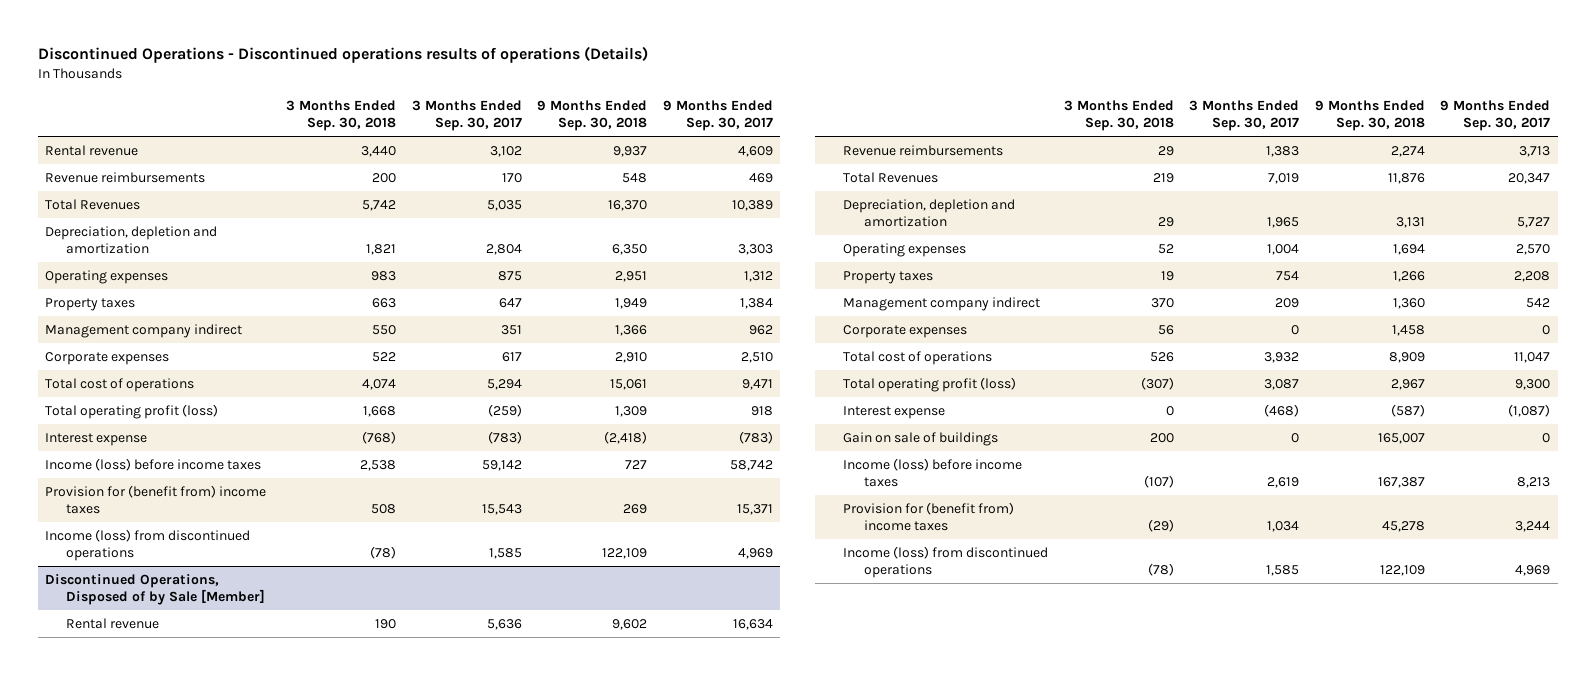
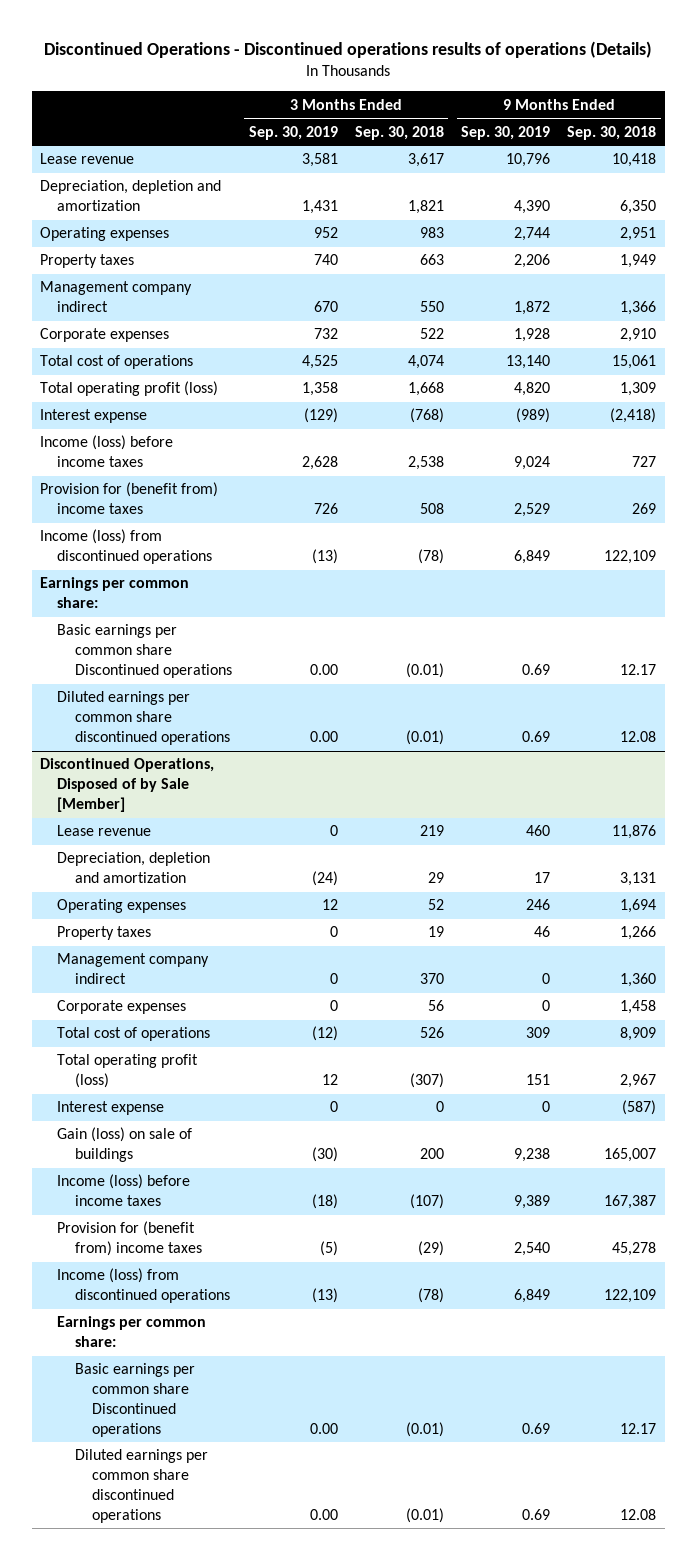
[411,100,522,131] 3 Months Ended Sep. 30, 2017 -> none
[662,100,773,131] 9 Months Ended Sep. 30, 2017 -> none
none -> [248,125,338,140] Sep. 30, 2019
none -> [461,125,551,140] Sep. 30, 2019
[45,171,206,183] Revenue reimbursements -> none
[45,198,141,210] Total Revenues -> none
[45,144,139,156] Rental revenue -> [40,153,135,165] Lease revenue
[361,145,397,157] 3,440 -> [407,153,444,168] 3,617
[613,145,648,157] 9,937 -> [612,153,657,168] 10,418
none -> [40,577,190,609] Earnings per common share:
none -> [57,624,232,679] Basic earnings per common share Discontinued operations
none -> [57,691,230,746] Diluted earnings per common share discontinued operations
[843,144,1004,156] Revenue reimbursements -> none
[843,171,939,183] Total Revenues -> none
[65,617,159,629] Rental revenue -> [57,825,152,837] Lease revenue
[375,618,397,629] 190 -> [419,825,444,837] 219
[612,618,648,630] 9,602 -> [612,825,657,840] 11,876
[843,431,999,446] Gain on sale of buildings -> [57,1127,193,1163] Gain (loss) on sale of buildings
none -> [57,1316,207,1348] Earnings per common share:
none -> [74,1363,195,1437] Basic earnings per common share Discontinued operations
none -> [74,1449,208,1523] Diluted earnings per common share discontinued operations

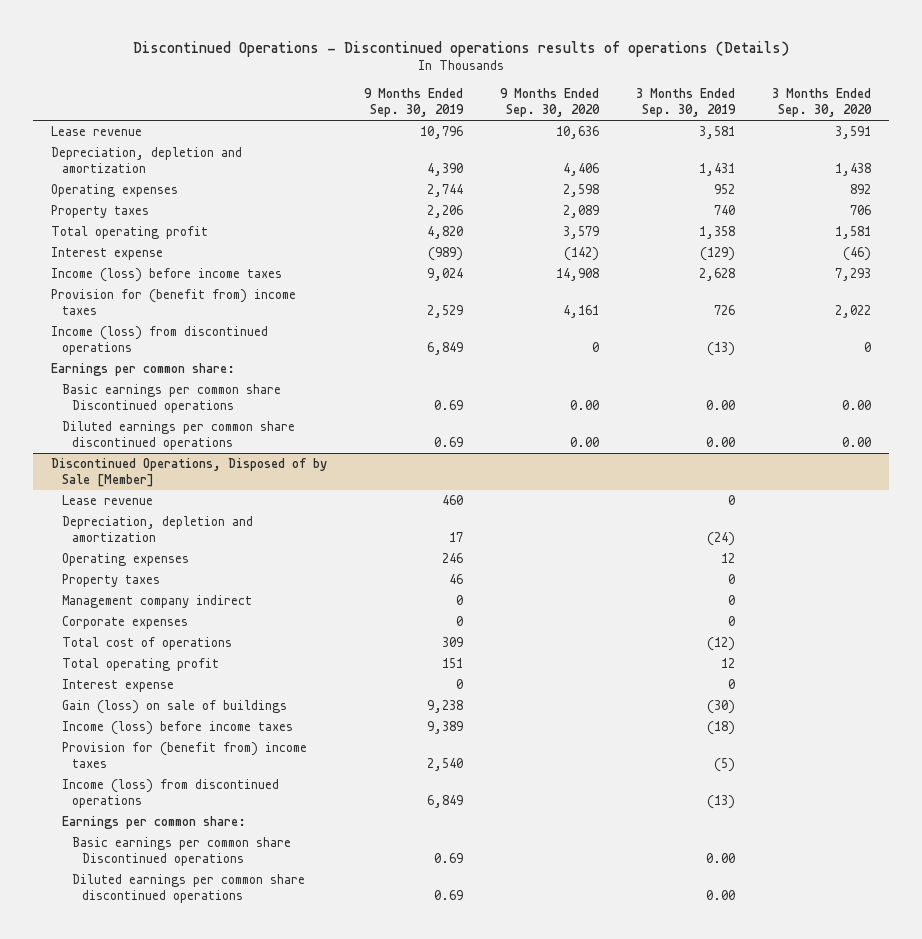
[354,125,444,140] Sep. 30, 2018 -> none
[567,125,657,140] Sep. 30, 2018 -> none
none -> [500,87,601,118] 9 Months Ended Sep. 30, 2020
none -> [771,87,872,118] 3 Months Ended Sep. 30, 2020
[40,281,193,313] Management company indirect -> none
[40,328,170,343] Corporate expenses -> none
[40,355,194,370] Total cost of operations -> none
[40,381,219,397] Total operating profit (loss) -> [51,225,209,239] Total operating profit
[57,1054,199,1089] Total operating profit (loss) -> [61,657,219,671] Total operating profit

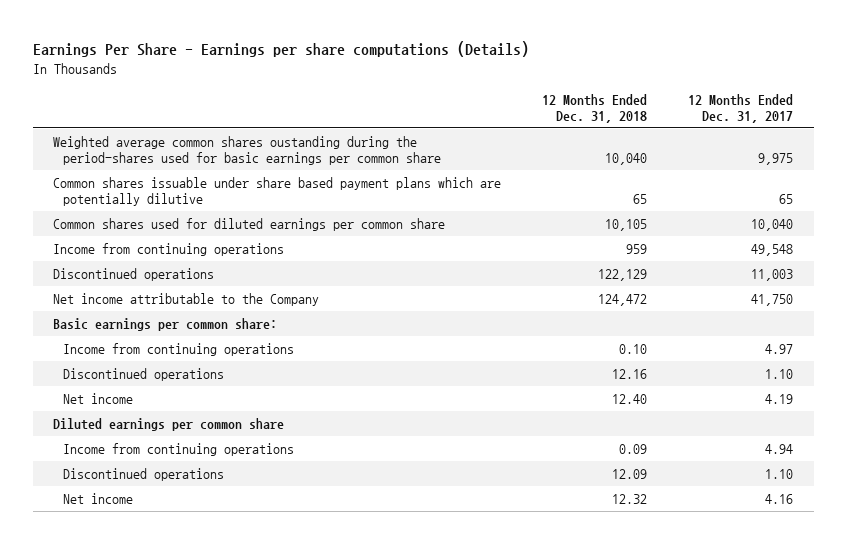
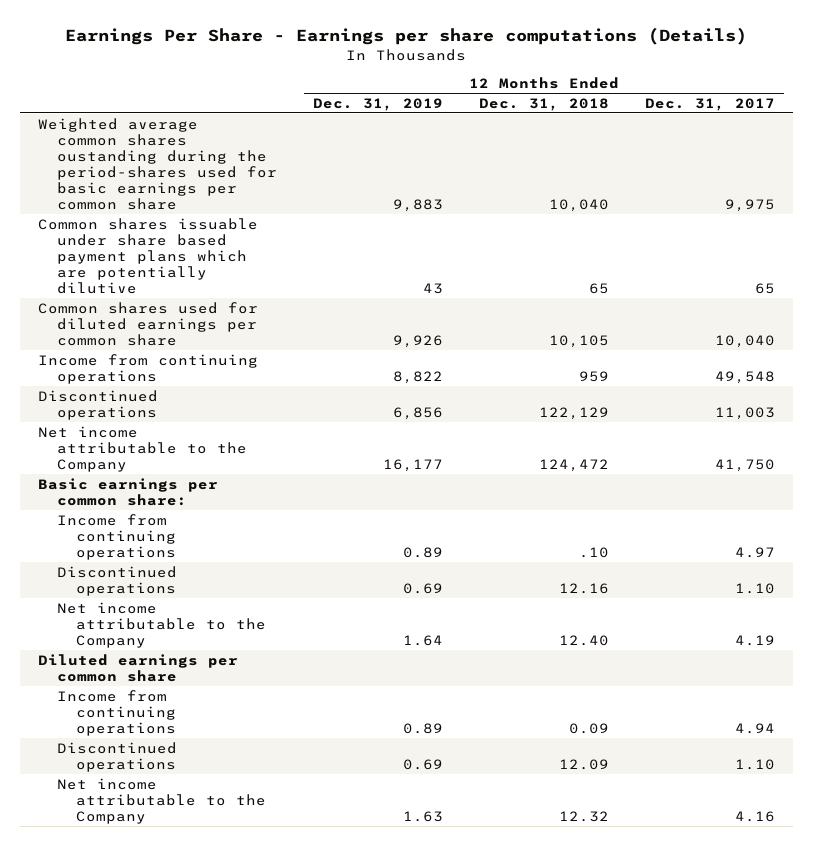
none -> [313,97,444,111] Dec. 31, 2019
[619,343,648,354] 0.10 -> [578,546,609,558] .10
[63,392,134,404] Net income -> [57,601,267,648] Net income attributable to the Company
[63,492,134,504] Net income -> [57,777,267,824] Net income attributable to the Company

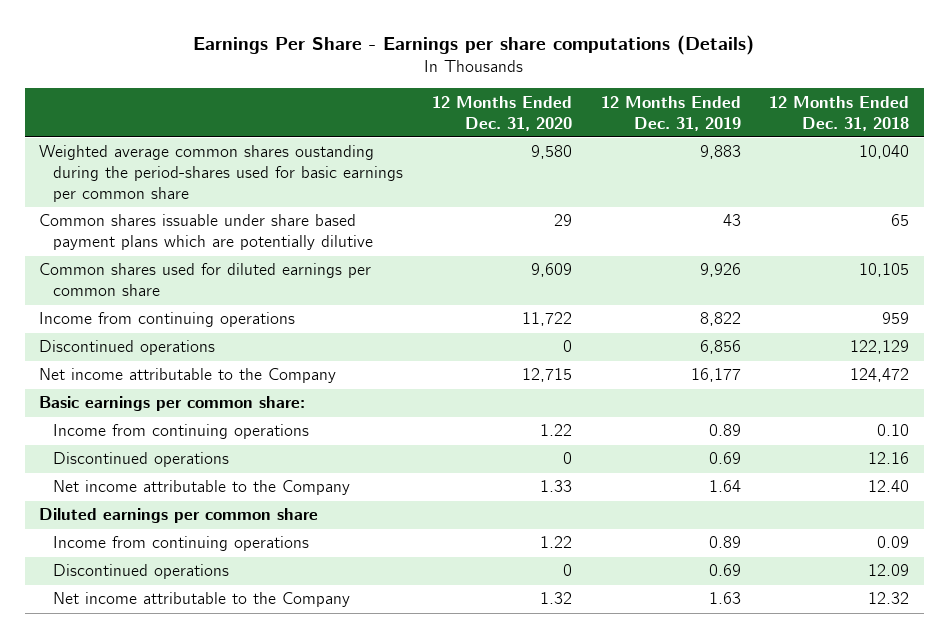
[644,97,775,111] Dec. 31, 2017 -> none
none -> [431,95,572,131] 12 Months Ended Dec. 31, 2020
[578,546,609,558] .10 -> [877,424,910,437] 0.10

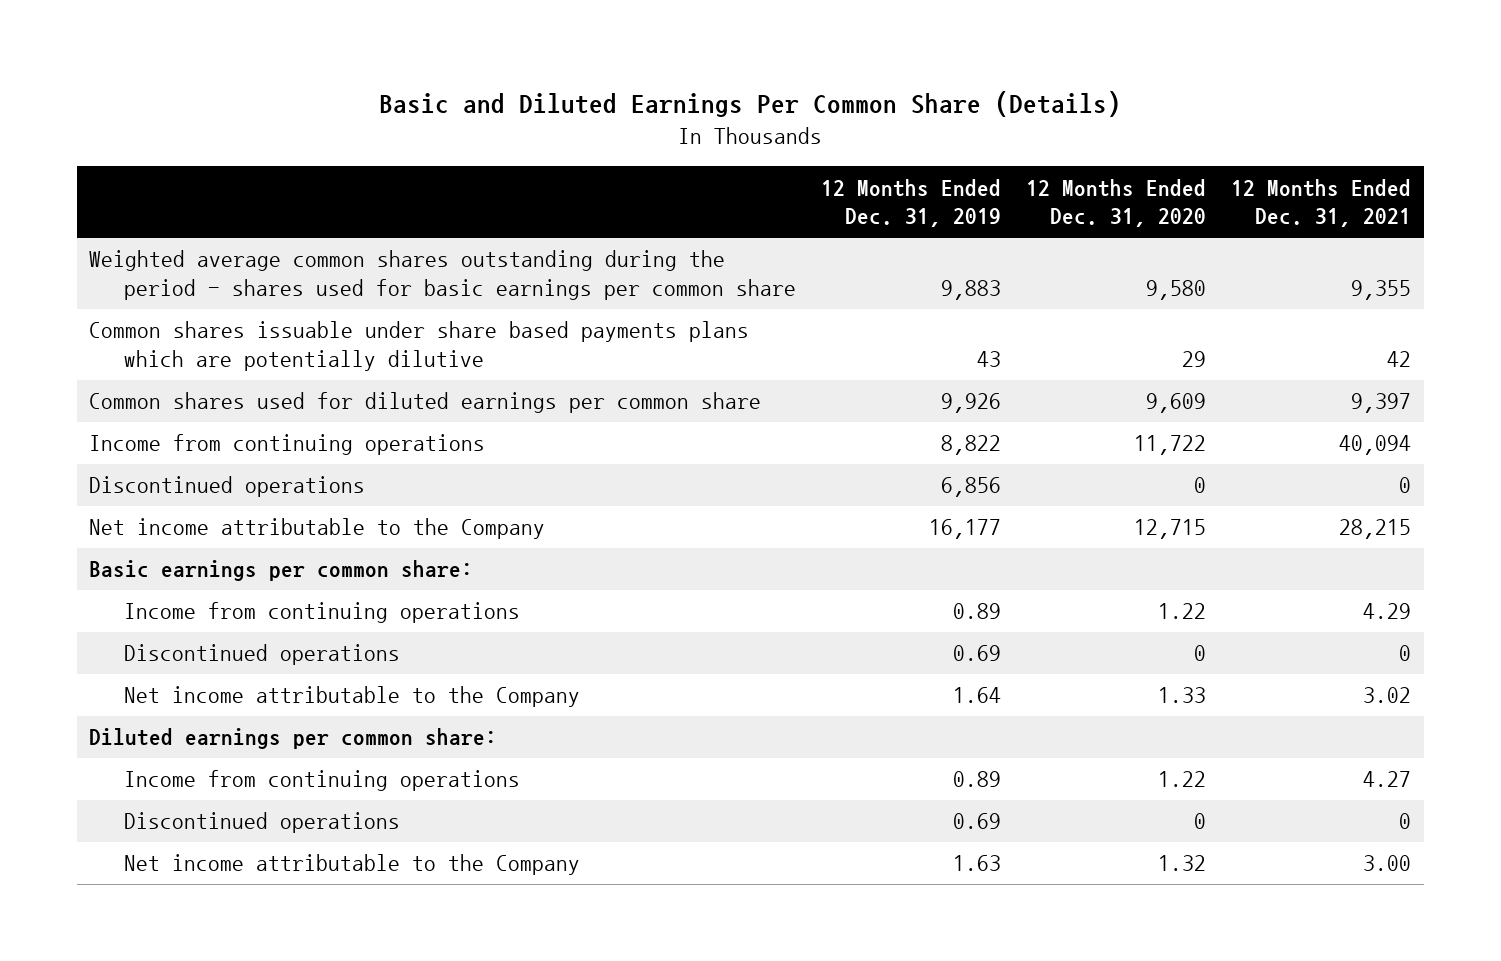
[193,34,755,55] Earnings Per Share - Earnings per share computations (Details) -> [379,91,1122,118] Basic and Diluted Earnings Per Common Share (Details)
[769,95,910,131] 12 Months Ended Dec. 31, 2018 -> none
none -> [1231,178,1412,228] 12 Months Ended Dec. 31, 2021
[39,145,404,203] Weighted average common shares oustanding during the period-shares used for basic earnings per common share -> [89,250,796,301] Weighted average common shares outstanding during the period - shares used for basic earnings per common share
[39,214,374,251] Common shares issuable under share based payment plans which are potentially dilutive -> [89,321,750,372] Common shares issuable under share based payments plans which are potentially dilutive
[39,508,319,524] Diluted earnings per common share -> [89,728,498,750] Diluted earnings per common share:

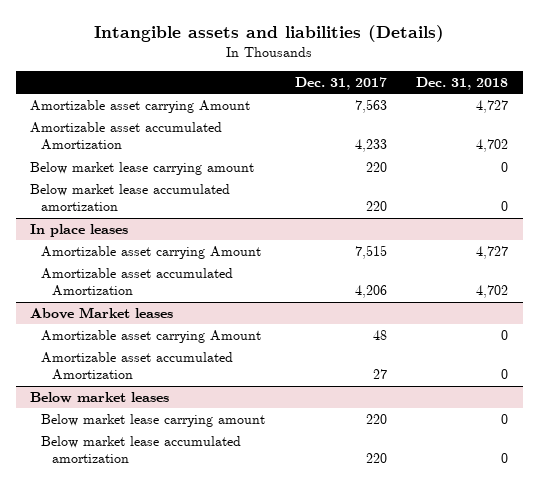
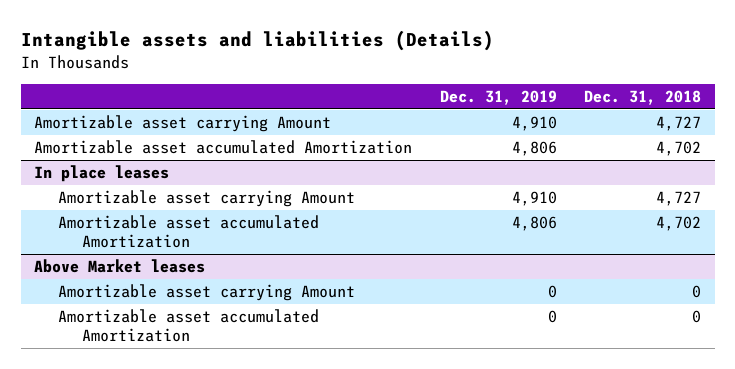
[294,76,387,90] Dec. 31, 2017 -> none
none -> [439,89,557,105] Dec. 31, 2019
[30,162,255,176] Below market lease carrying amount -> none
[30,184,231,212] Below market lease accumulated amortization -> none
[30,392,170,404] Below market leases -> none
[41,414,266,428] Below market lease carrying amount -> none
[41,436,242,464] Below market lease accumulated amortization -> none

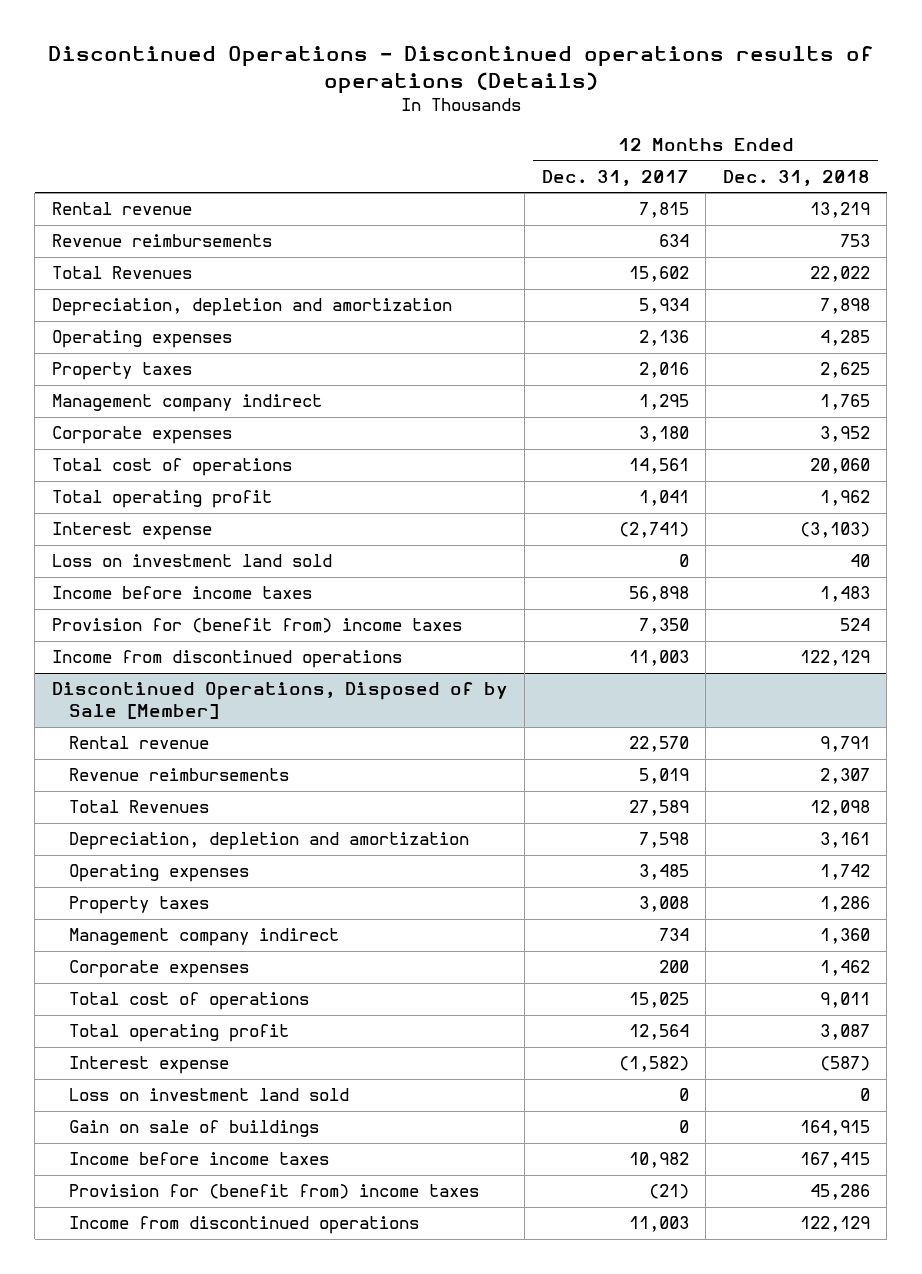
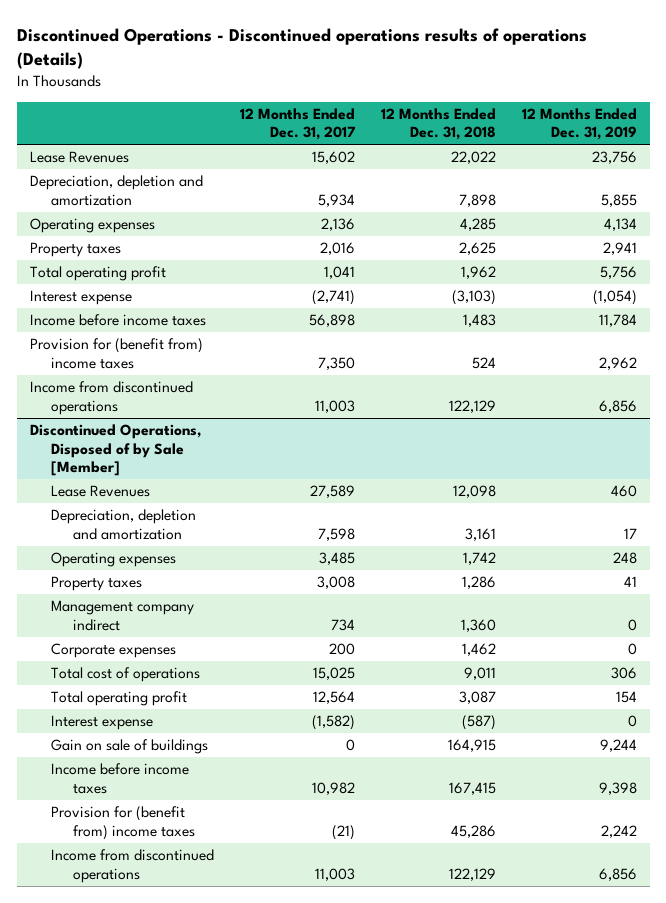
none -> [521,107,637,141] 12 Months Ended Dec. 31, 2019
[51,202,192,216] Rental revenue -> none
[51,234,272,248] Revenue reimbursements -> none
[51,266,192,280] Total Revenues -> [29,151,129,164] Lease Revenues
[51,394,322,413] Management company indirect -> none
[51,426,232,445] Corporate expenses -> none
[51,458,292,477] Total cost of operations -> none
[51,554,332,568] Loss on investment land sold -> none
[68,736,209,750] Rental revenue -> none
[68,768,289,782] Revenue reimbursements -> none
[68,800,209,814] Total Revenues -> [51,485,151,498] Lease Revenues
[68,1088,349,1102] Loss on investment land sold -> none

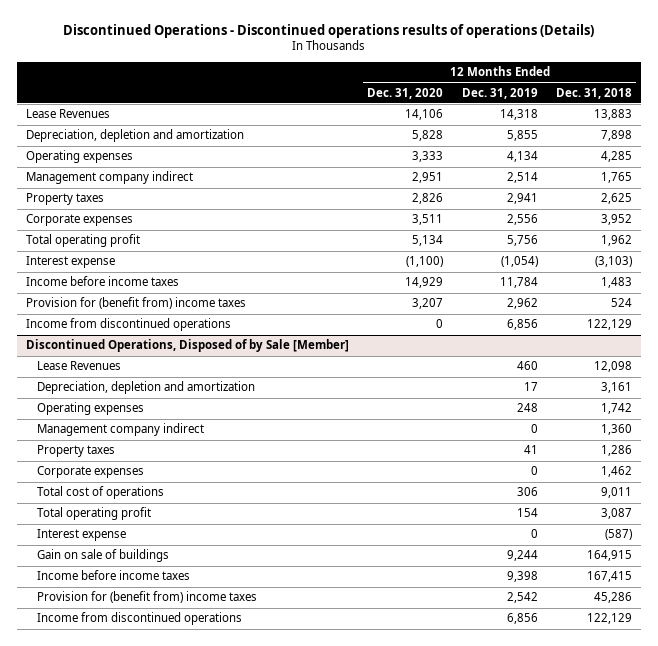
[240,107,357,141] 12 Months Ended Dec. 31, 2017 -> none
none -> [367,87,444,99] Dec. 31, 2020
[450,151,496,165] 22,022 -> [593,109,632,121] 13,883
[591,151,637,165] 23,756 -> [499,109,538,121] 14,318
none -> [26,171,194,185] Management company indirect
none -> [26,214,134,227] Corporate expenses
[51,576,143,592] Property taxes -> [36,445,115,458] Property taxes
[600,824,637,838] 2,242 -> [506,592,538,604] 2,542

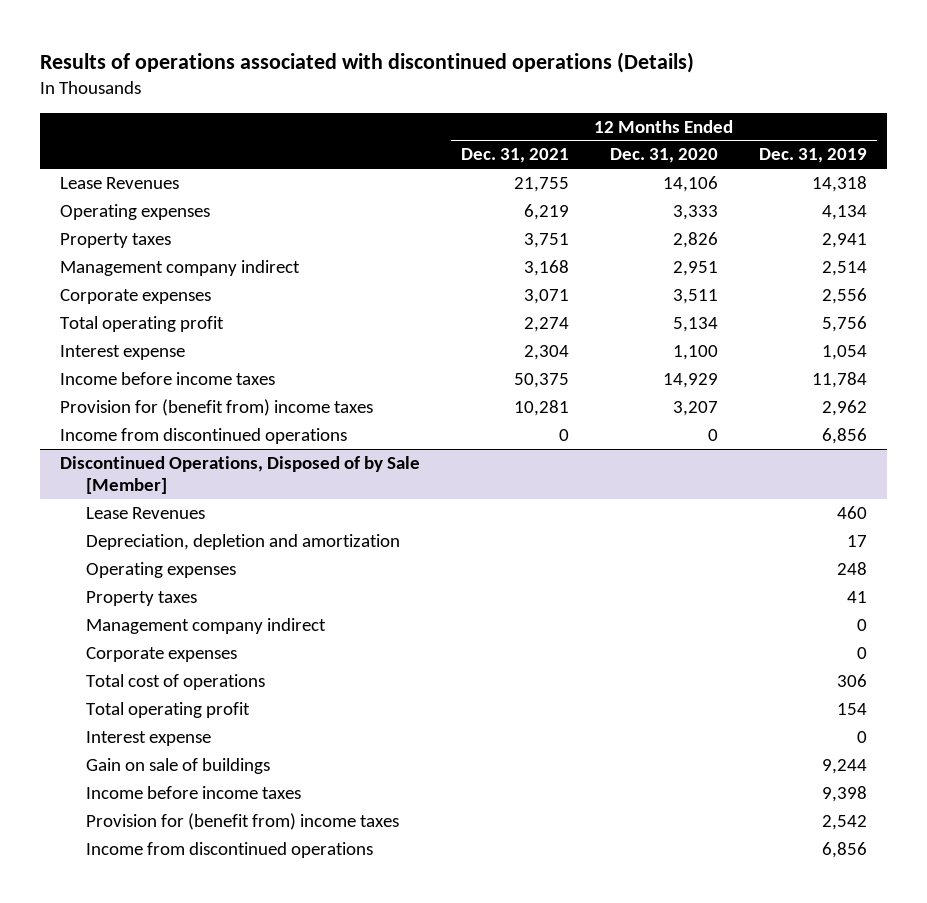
[63,23,595,38] Discontinued Operations - Discontinued operations results of operations (Details) -> [40,51,695,73] Results of operations associated with discontinued operations (Details)
[555,87,632,99] Dec. 31, 2018 -> none
none -> [461,148,570,164] Dec. 31, 2021
[26,129,245,143] Depreciation, depletion and amortization -> none
[26,171,194,185] Management company indirect -> [60,259,301,276] Management company indirect
[406,256,444,268] (1,100) -> [672,344,718,360] 1,100
[500,256,538,268] (1,054) -> [821,344,867,360] 1,054
[36,423,204,437] Management company indirect -> [86,617,327,634] Management company indirect

